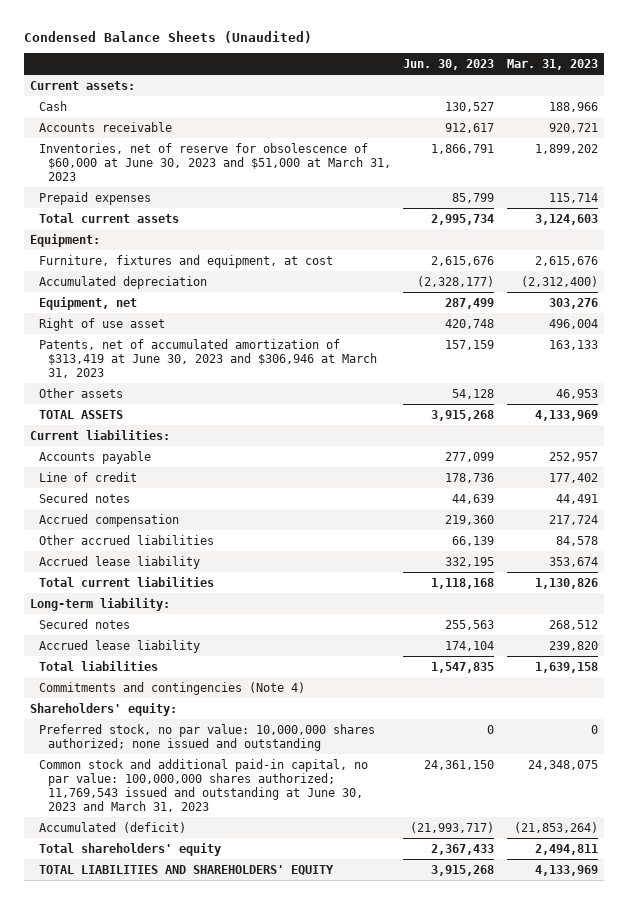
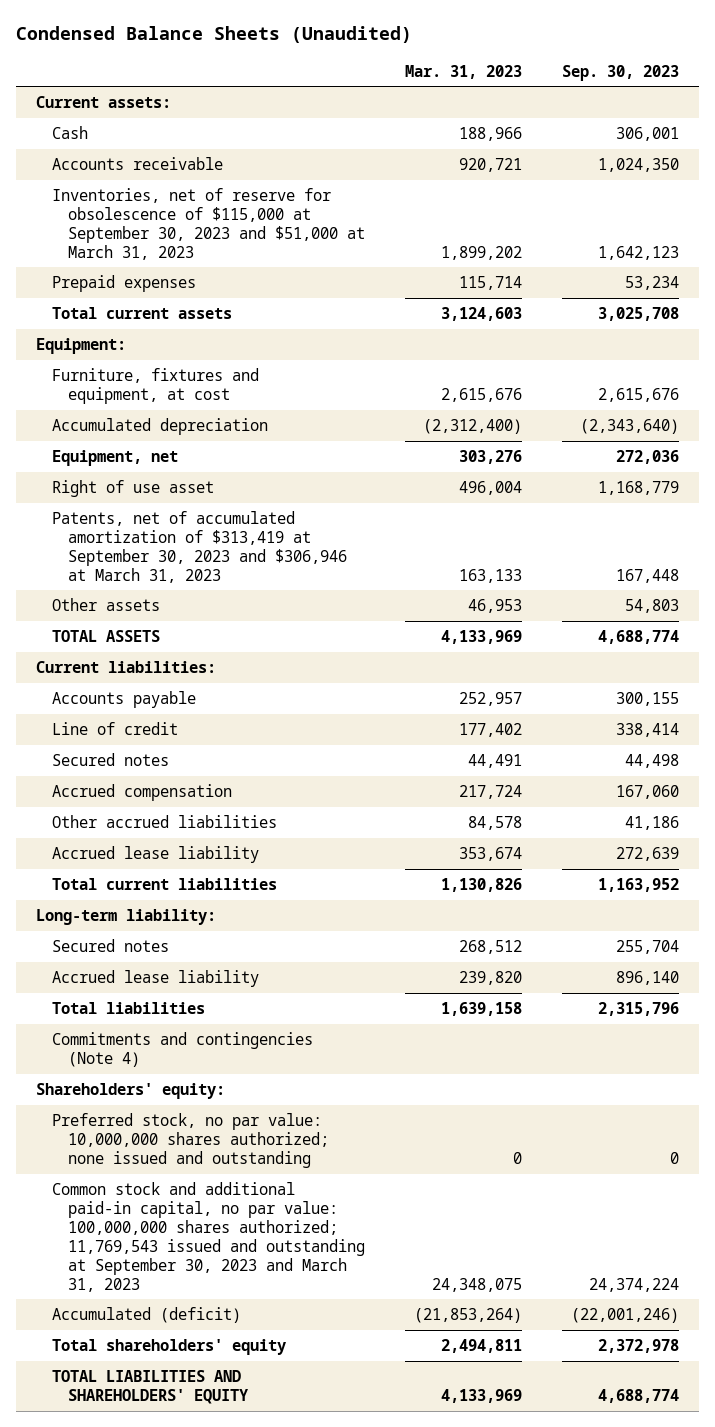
[403,58,495,70] Jun. 30, 2023 -> none
none -> [561,64,679,81] Sep. 30, 2023
[38,142,391,181] Inventories, net of reserve for obsolescence of $60,000 at June 30, 2023 and $51,000 at March 31, 2023 -> [52,187,366,260] Inventories, net of reserve for obsolescence of $115,000 at September 30, 2023 and $51,000 at March 31, 2023
[38,338,377,378] Patents, net of accumulated amortization of $313,419 at June 30, 2023 and $306,946 at March 31, 2023 -> [52,510,348,583] Patents, net of accumulated amortization of $313,419 at September 30, 2023 and $306,946 at March 31, 2023
[38,758,368,812] Common stock and additional paid-in capital, no par value: 100,000,000 shares authorized; 11,769,543 issued and outstanding at June 30, 2023 and March 31, 2023 -> [52,1181,366,1292] Common stock and additional paid-in capital, no par value: 100,000,000 shares authorized; 11,769,543 issued and outstanding at September 30, 2023 and March 31, 2023

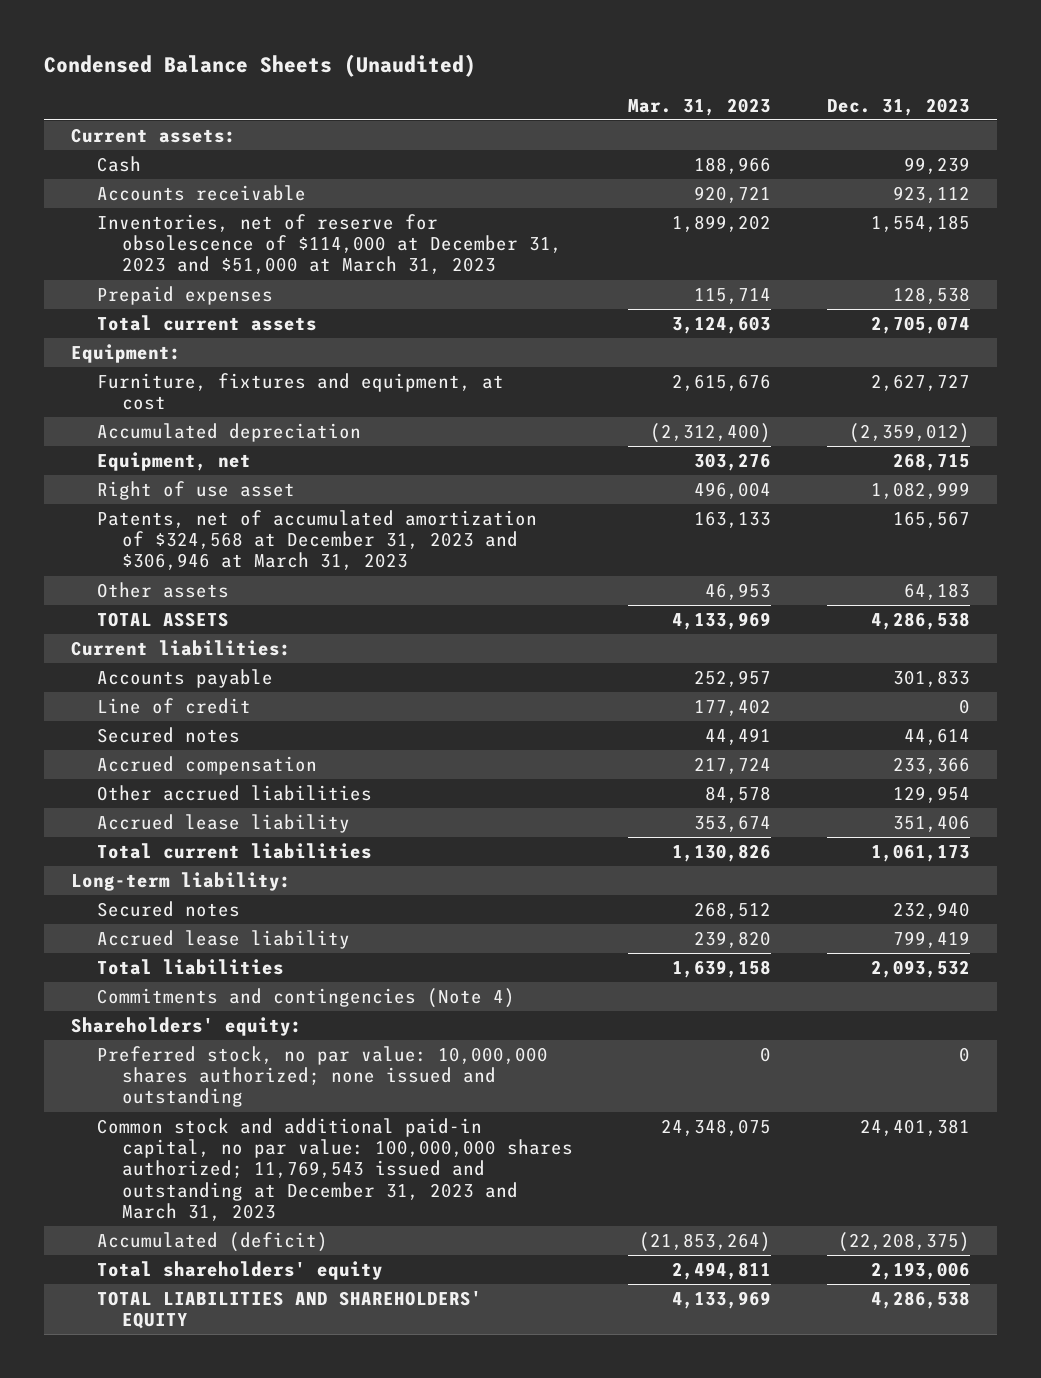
[561,64,679,81] Sep. 30, 2023 -> none
none -> [826,97,970,116] Dec. 31, 2023
[52,187,366,260] Inventories, net of reserve for obsolescence of $115,000 at September 30, 2023 and $51,000 at March 31, 2023 -> [96,213,563,275] Inventories, net of reserve for obsolescence of $114,000 at December 31, 2023 and $51,000 at March 31, 2023
[52,510,348,583] Patents, net of accumulated amortization of $313,419 at September 30, 2023 and $306,946 at March 31, 2023 -> [96,509,537,571] Patents, net of accumulated amortization of $324,568 at December 31, 2023 and $306,946 at March 31, 2023
[52,1181,366,1292] Common stock and additional paid-in capital, no par value: 100,000,000 shares authorized; 11,769,543 issued and outstanding at September 30, 2023 and March 31, 2023 -> [96,1117,574,1222] Common stock and additional paid-in capital, no par value: 100,000,000 shares authorized; 11,769,543 issued and outstanding at December 31, 2023 and March 31, 2023

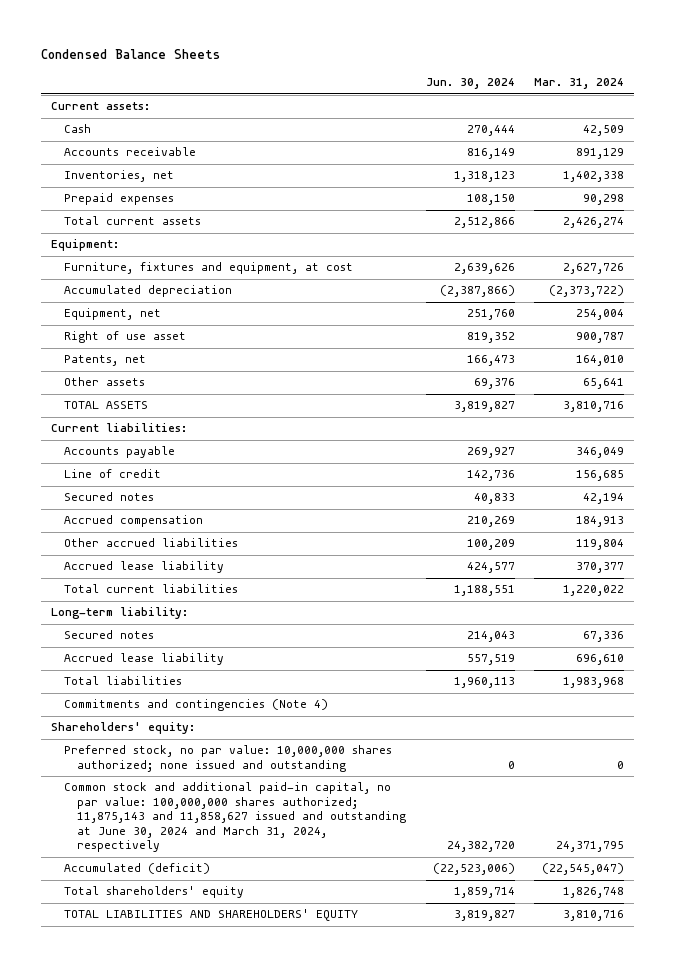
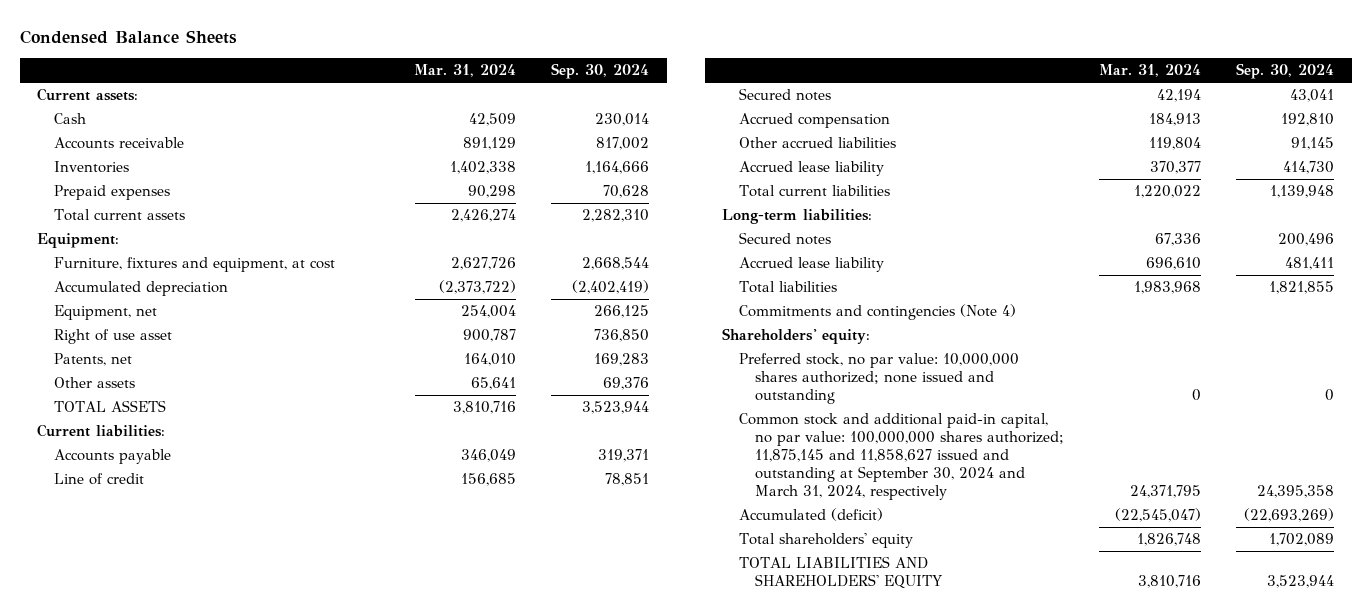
[425,78,515,90] Jun. 30, 2024 -> none
none -> [551,63,650,80] Sep. 30, 2024
[64,170,175,183] Inventories, net -> [53,161,129,174] Inventories
[50,607,188,620] Long-term liability: -> [722,209,873,225] Long-term liabilities:
[64,782,407,853] Common stock and additional paid-in capital, no par value: 100,000,000 shares authorized; 11,875,143 and 11,858,627 issued and outstanding at June 30, 2024 and March 31, 2024, respectively -> [738,413,1065,501] Common stock and additional paid-in capital, no par value: 100,000,000 shares authorized; 11,875,145 and 11,858,627 issued and outstanding at September 30, 2024 and March 31, 2024, respectively

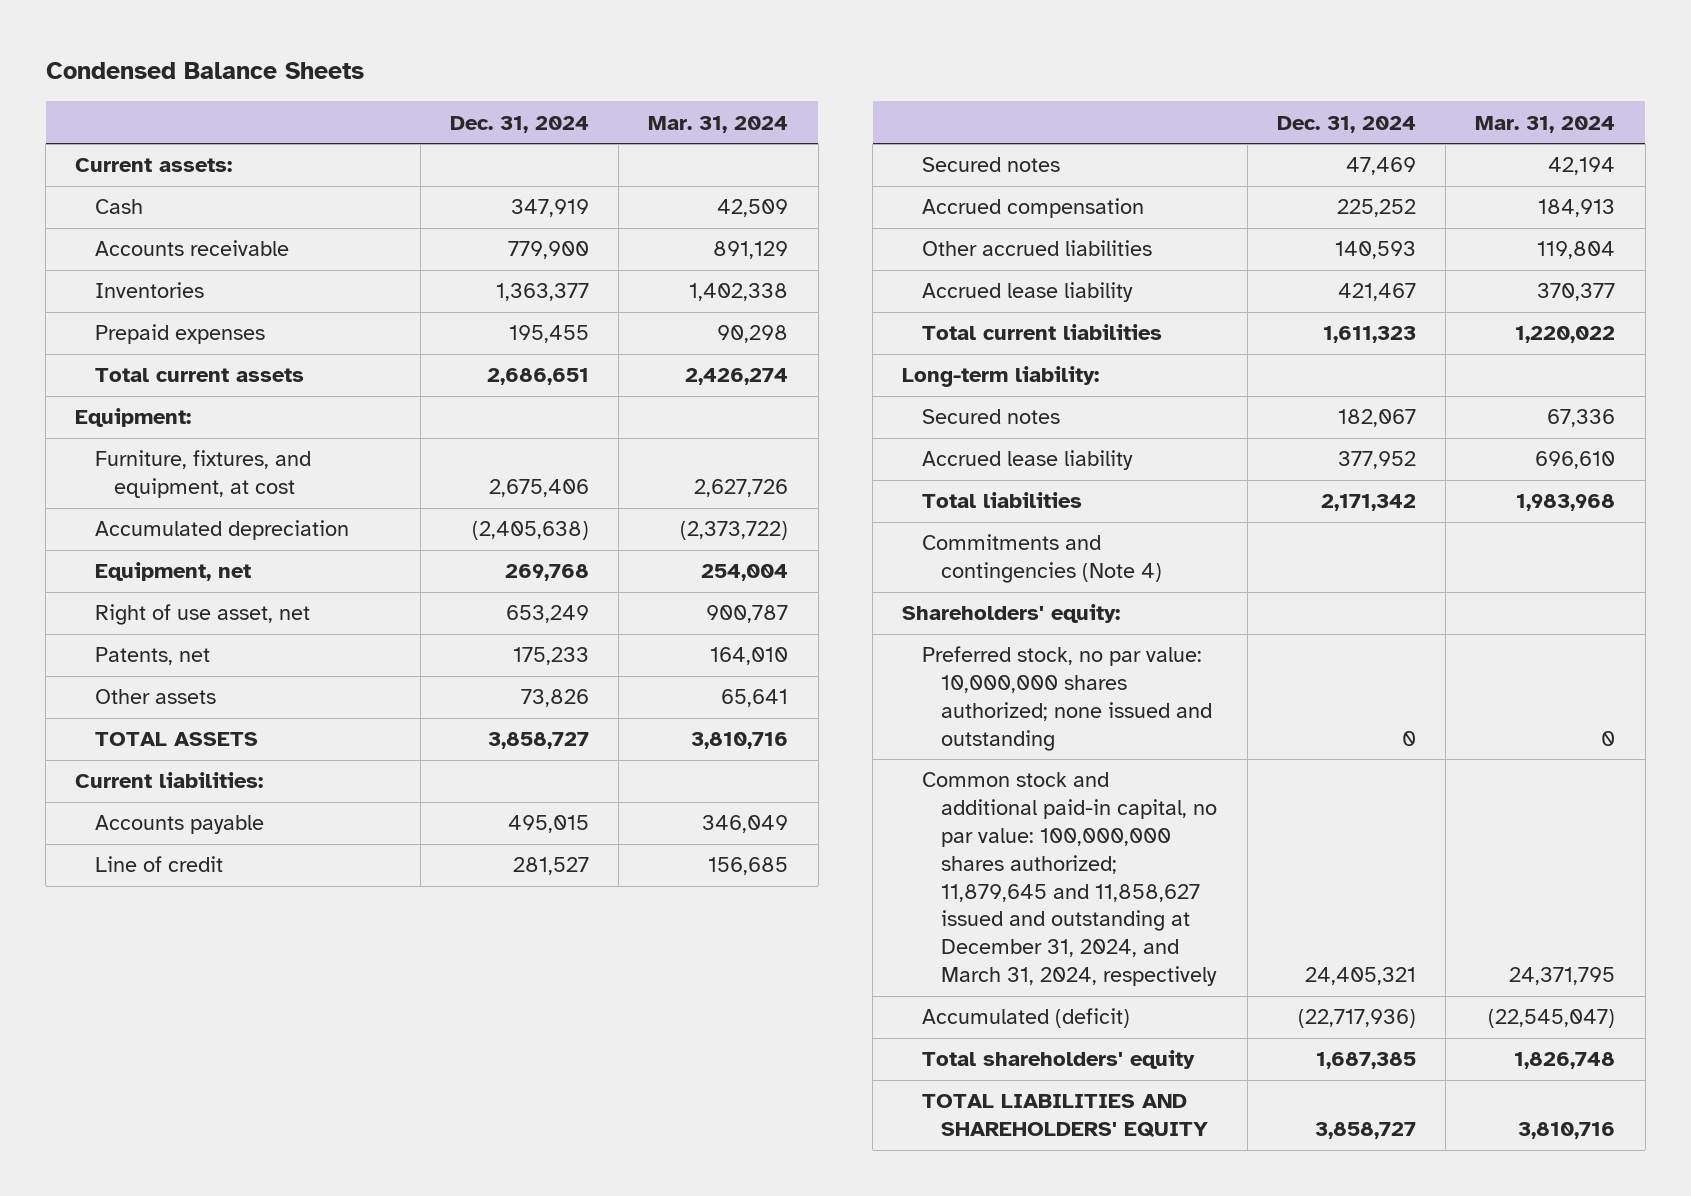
[551,63,650,80] Sep. 30, 2024 -> none
none -> [449,115,589,133] Dec. 31, 2024
[53,257,335,273] Furniture, fixtures and equipment, at cost -> [94,450,311,499] Furniture, fixtures, and equipment, at cost
[53,329,172,345] Right of use asset -> [94,604,310,626] Right of use asset, net
[722,209,873,225] Long-term liabilities: -> [902,366,1100,388] Long-term liability:
[738,413,1065,501] Common stock and additional paid-in capital, no par value: 100,000,000 shares authorized; 11,875,145 and 11,858,627 issued and outstanding at September 30, 2024 and March 31, 2024, respectively -> [921,772,1218,987] Common stock and additional paid-in capital, no par value: 100,000,000 shares authorized; 11,879,645 and 11,858,627 issued and outstanding at December 31, 2024, and March 31, 2024, respectively

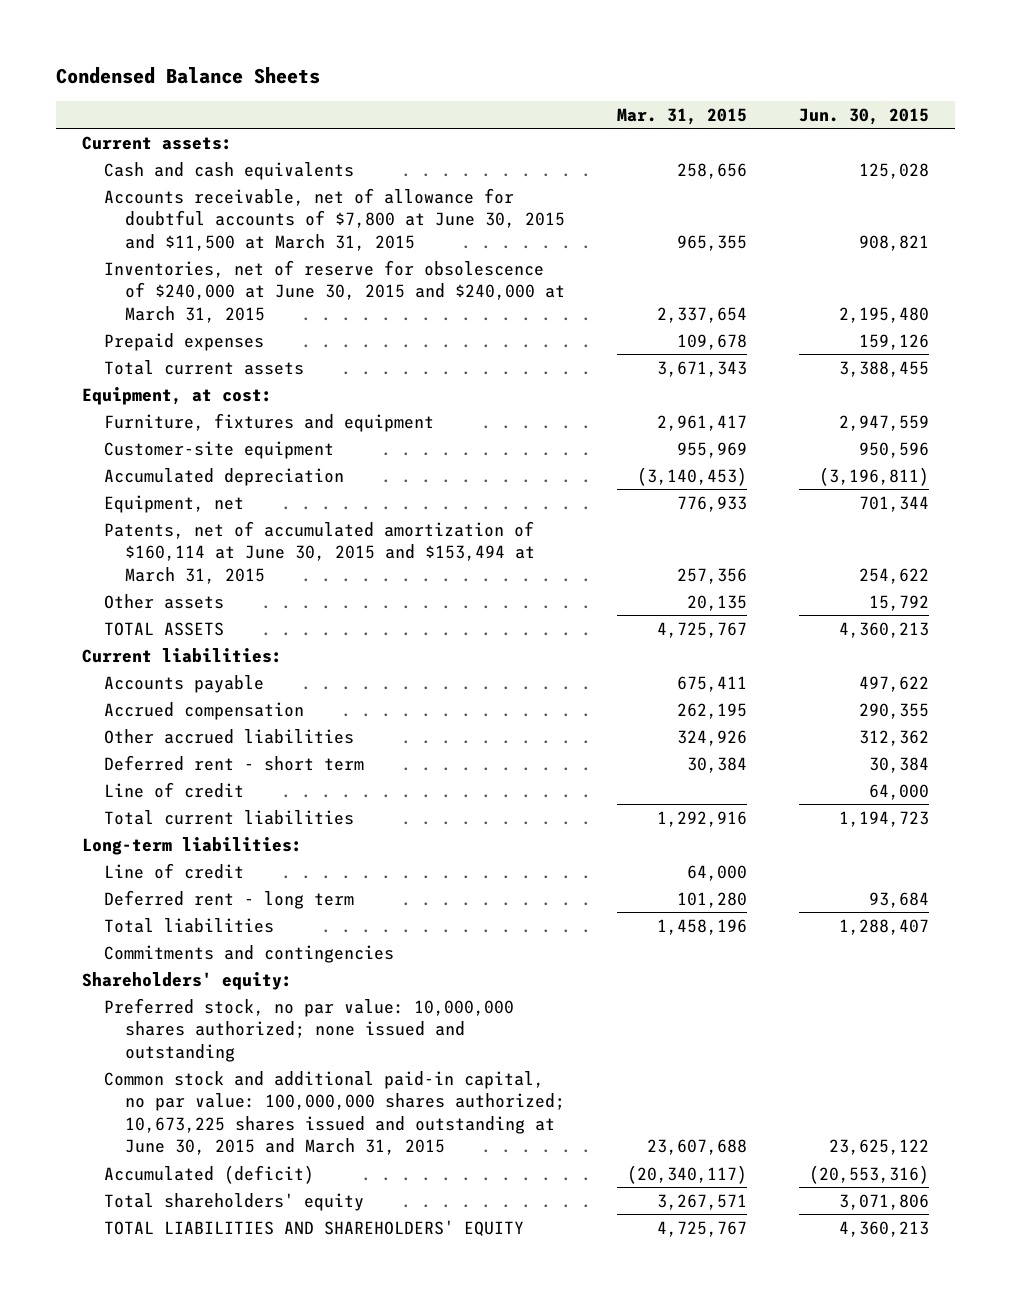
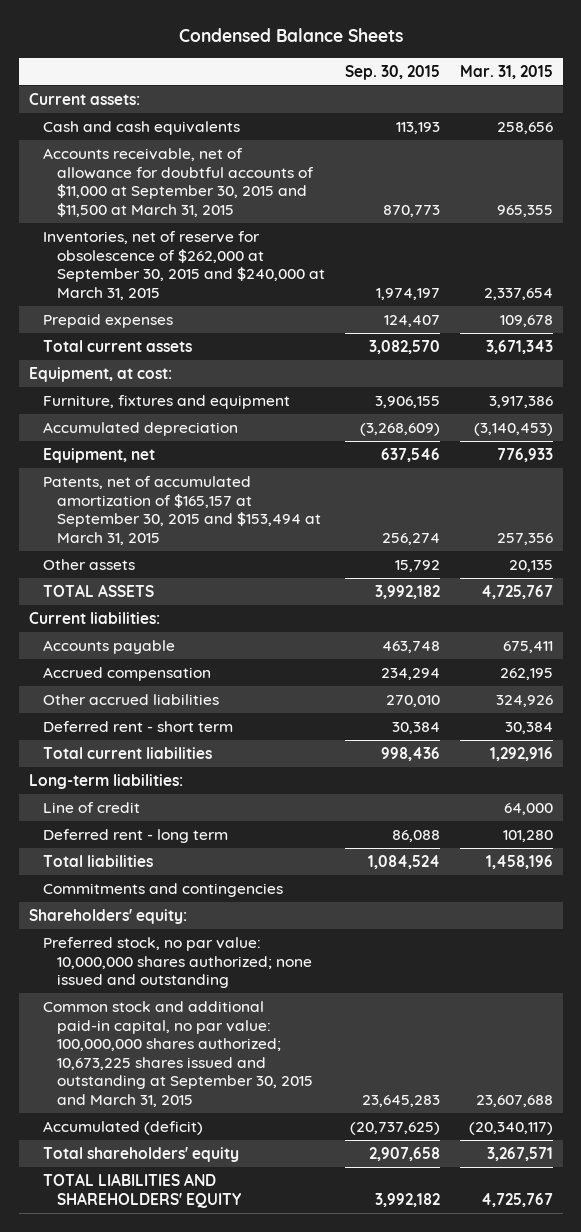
[798,107,929,125] Jun. 30, 2015 -> none
none -> [344,64,440,80] Sep. 30, 2015
[103,187,565,251] Accounts receivable, net of allowance for doubtful accounts of $7,800 at June 30, 2015 and $11,500 at March 31, 2015 -> [42,148,314,217] Accounts receivable, net of allowance for doubtful accounts of $11,000 at September 30, 2015 and $11,500 at March 31, 2015
[103,259,565,323] Inventories, net of reserve for obsolescence of $240,000 at June 30, 2015 and $240,000 at March 31, 2015 -> [42,231,325,300] Inventories, net of reserve for obsolescence of $262,000 at September 30, 2015 and $240,000 at March 31, 2015
[103,440,334,459] Customer-site equipment -> none
[656,414,747,431] 2,961,417 -> [488,396,553,409] 3,917,386
[103,520,535,584] Patents, net of accumulated amortization of $160,114 at June 30, 2015 and $153,494 at March 31, 2015 -> [42,476,321,545] Patents, net of accumulated amortization of $165,157 at September 30, 2015 and $153,494 at March 31, 2015
[103,781,244,798] Line of credit -> none
[103,1070,565,1156] Common stock and additional paid-in capital, no par value: 100,000,000 shares authorized; 10,673,225 shares issued and outstanding at June 30, 2015 and March 31, 2015 -> [42,1001,313,1107] Common stock and additional paid-in capital, no par value: 100,000,000 shares authorized; 10,673,225 shares issued and outstanding at September 30, 2015 and March 31, 2015

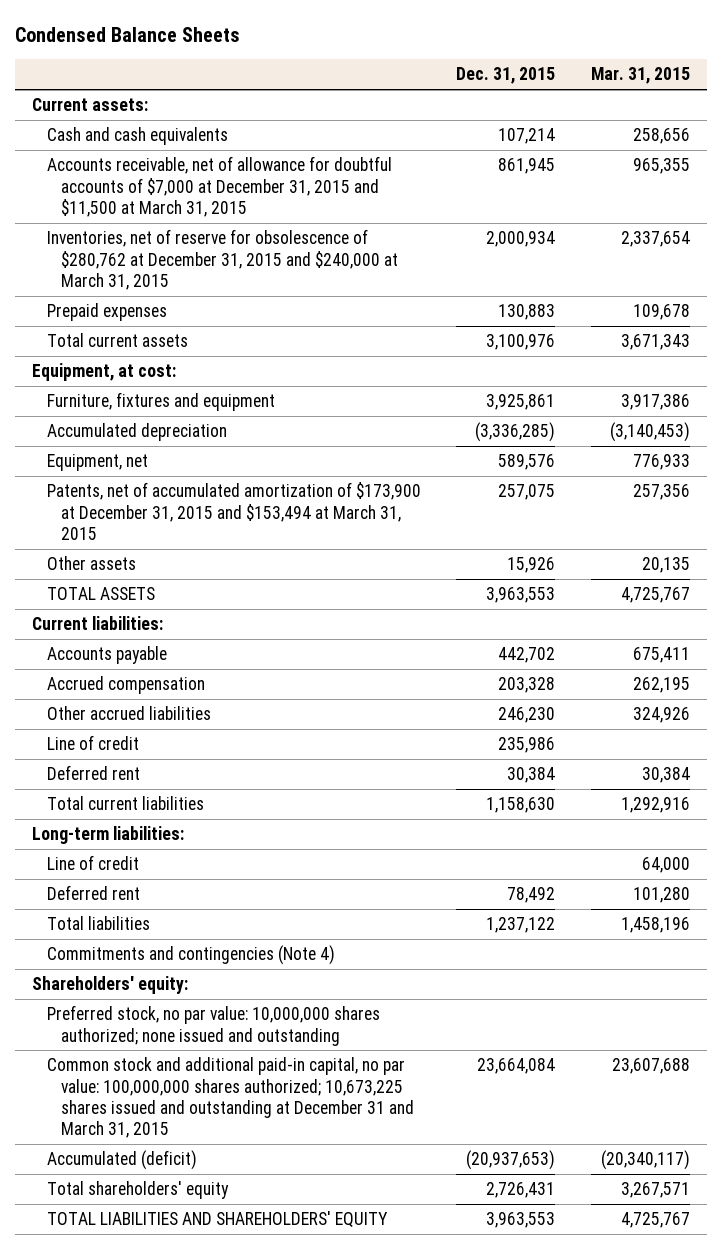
[344,64,440,80] Sep. 30, 2015 -> none
none -> [456,67,556,85] Dec. 31, 2015
[42,148,314,217] Accounts receivable, net of allowance for doubtful accounts of $11,000 at September 30, 2015 and $11,500 at March 31, 2015 -> [46,156,392,217] Accounts receivable, net of allowance for doubtful accounts of $7,000 at December 31, 2015 and $11,500 at March 31, 2015
[42,231,325,300] Inventories, net of reserve for obsolescence of $262,000 at September 30, 2015 and $240,000 at March 31, 2015 -> [46,229,399,290] Inventories, net of reserve for obsolescence of $280,762 at December 31, 2015 and $240,000 at March 31, 2015
[42,476,321,545] Patents, net of accumulated amortization of $165,157 at September 30, 2015 and $153,494 at March 31, 2015 -> [46,482,421,540] Patents, net of accumulated amortization of $173,900 at December 31, 2015 and $153,494 at March 31, 2015
none -> [46,735,139,751] Line of credit
[42,721,233,733] Deferred rent - short term -> [46,765,140,781] Deferred rent
[42,829,228,844] Deferred rent - long term -> [46,885,140,901] Deferred rent
[42,883,283,898] Commitments and contingencies -> [46,945,335,966] Commitments and contingencies (Note 4)
[42,1001,313,1107] Common stock and additional paid-in capital, no par value: 100,000,000 shares authorized; 10,673,225 shares issued and outstanding at September 30, 2015 and March 31, 2015 -> [46,1057,415,1139] Common stock and additional paid-in capital, no par value: 100,000,000 shares authorized; 10,673,225 shares issued and outstanding at December 31 and March 31, 2015

